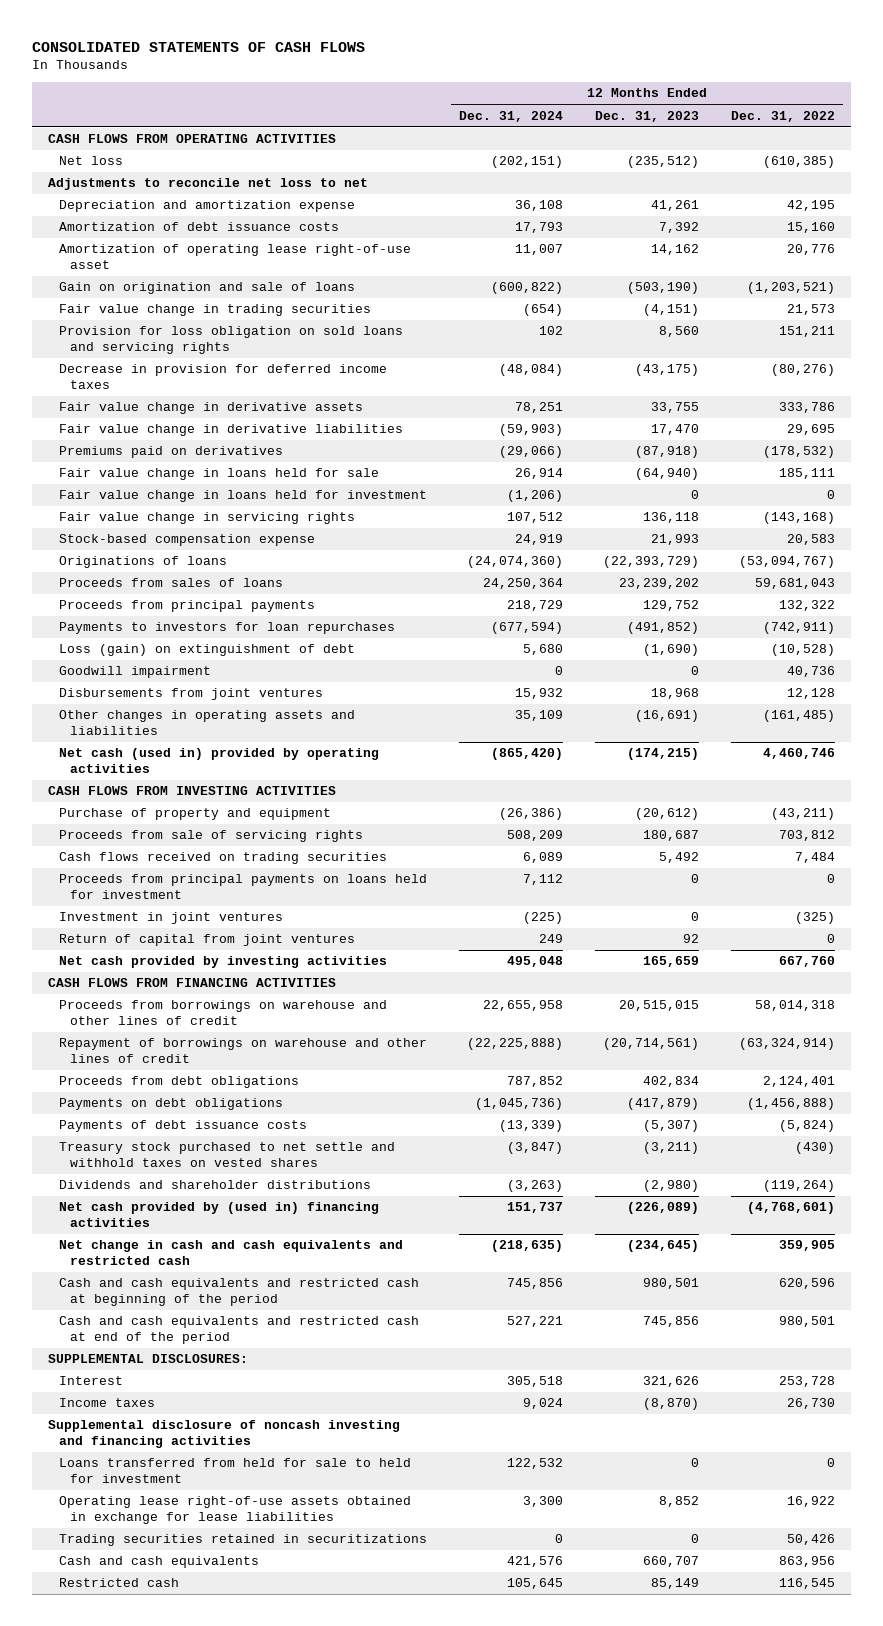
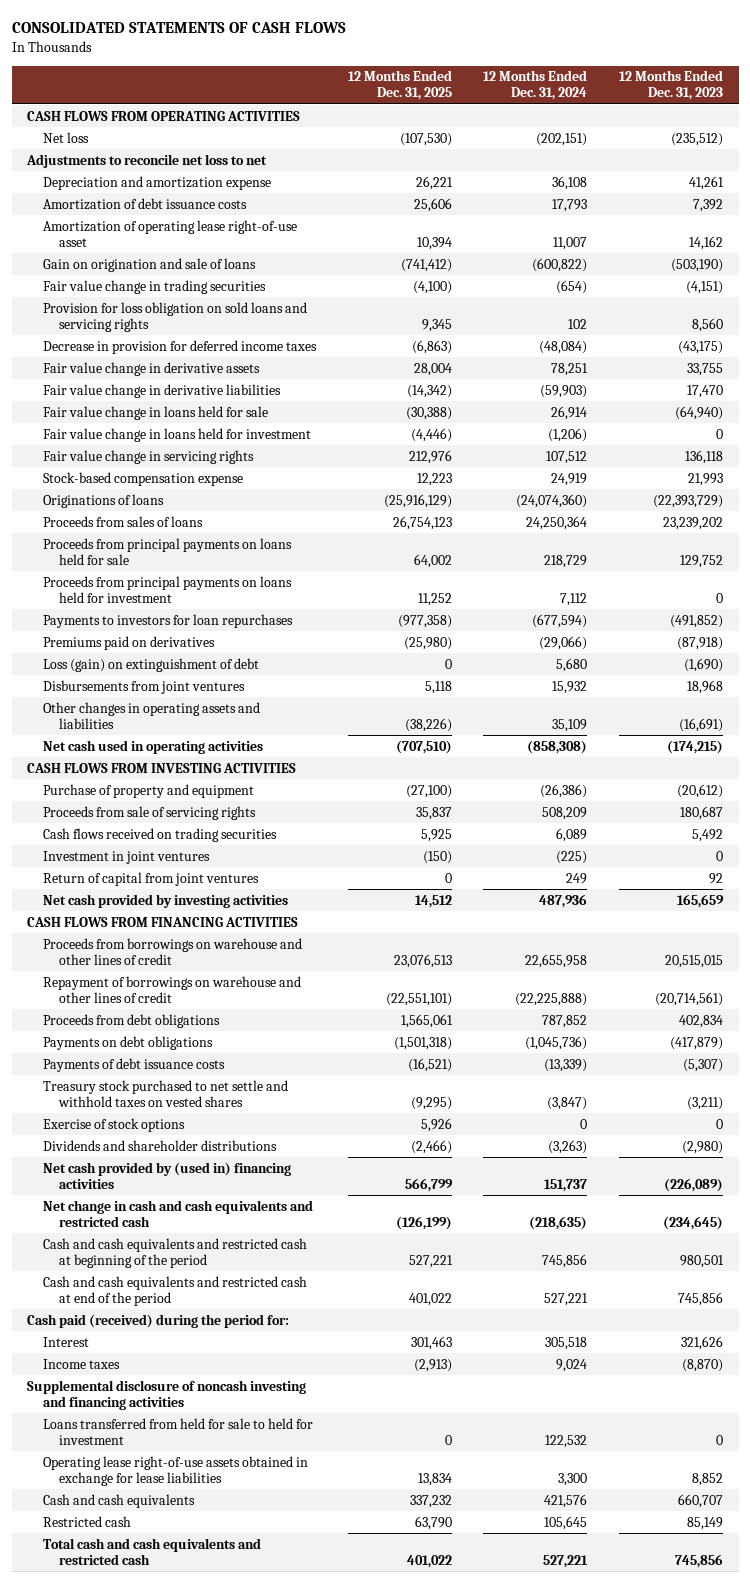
[731,110,836,122] Dec. 31, 2022 -> none
none -> [347,70,452,101] 12 Months Ended Dec. 31, 2025
[58,600,315,613] Proceeds from principal payments -> [43,537,293,565] Proceeds from principal payments on loans held for sale
[58,874,427,899] Proceeds from principal payments on loans held for investment -> [43,575,293,603] Proceeds from principal payments on loans held for investment
[58,446,283,459] Premiums paid on derivatives -> [43,635,216,650] Premiums paid on derivatives
[58,666,211,679] Goodwill impairment -> none
[58,748,379,773] Net cash (used in) provided by operating activities -> [43,739,264,754] Net cash used in operating activities
[490,748,563,761] (865,420) -> [527,739,588,754] (858,308)
[506,956,563,968] 495,048 -> [539,893,588,908] 487,936
none -> [43,1117,186,1132] Exercise of stock options
[47,1354,248,1364] SUPPLEMENTAL DISCLOSURES: -> none
none -> [27,1313,290,1328] Cash paid (received) during the period for:
[58,1534,427,1547] Trading securities retained in securitizations -> none
none -> [43,1537,262,1565] Total cash and cash equivalents and restricted cash

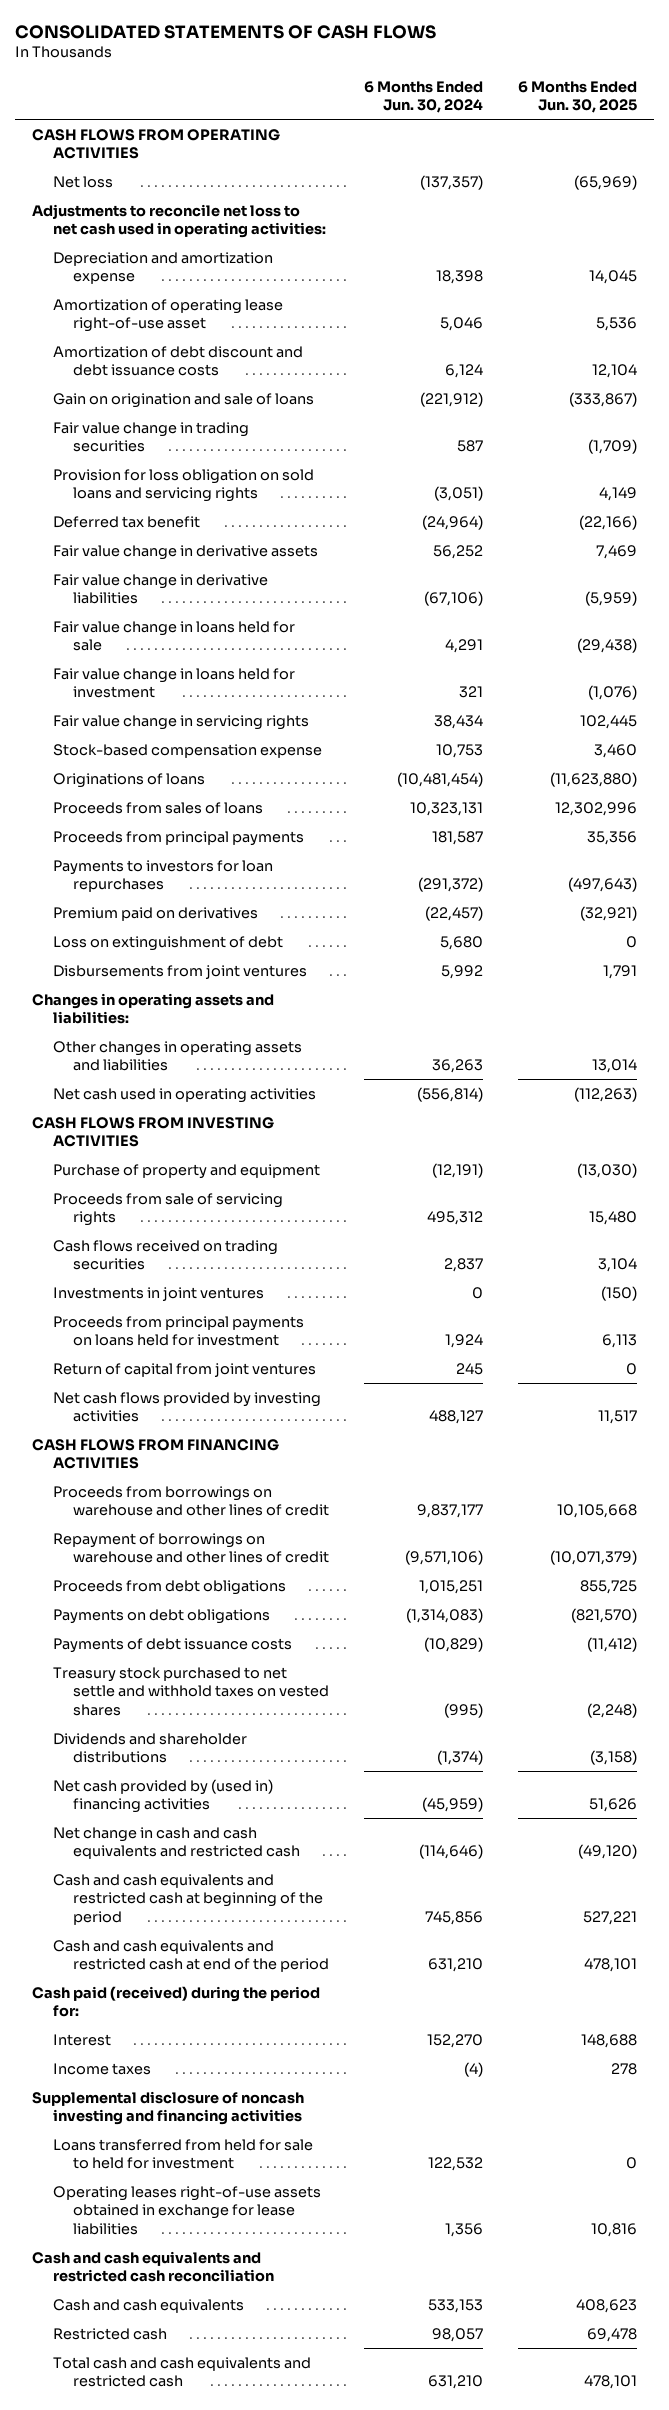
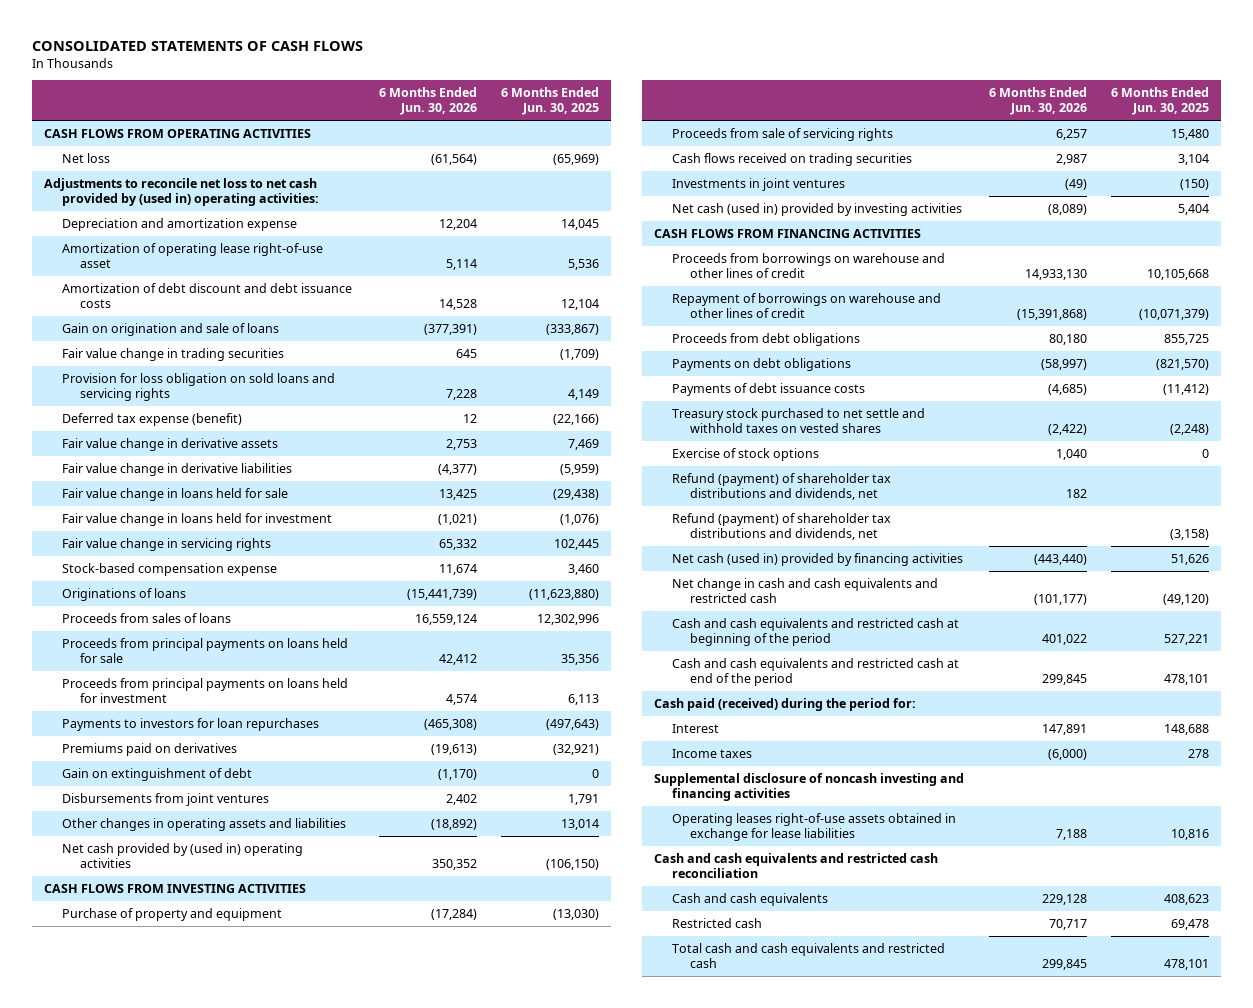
[364,80,484,114] 6 Months Ended Jun. 30, 2024 -> none
none -> [378,87,477,116] 6 Months Ended Jun. 30, 2026
[32,203,326,239] Adjustments to reconcile net loss to net cash used in operating activities: -> [44,177,320,206] Adjustments to reconcile net loss to net cash provided by (used in) operating activities:
[52,515,200,528] Deferred tax benefit -> [62,412,243,426] Deferred tax expense (benefit)
[52,830,304,846] Proceeds from principal payments -> [62,637,349,663] Proceeds from principal payments on loans held for sale
[52,1315,304,1347] Proceeds from principal payments on loans held for investment -> [62,677,349,703] Proceeds from principal payments on loans held for investment
[52,906,258,921] Premium paid on derivatives -> [62,742,238,756] Premiums paid on derivatives
[52,935,283,951] Loss on extinguishment of debt -> [62,767,253,781] Gain on extinguishment of debt
[32,992,275,1025] Changes in operating assets and liabilities: -> none
[52,1087,316,1103] Net cash used in operating activities -> [62,842,304,868] Net cash provided by (used in) operating activities
[573,1086,637,1102] (112,263) -> [545,858,599,870] (106,150)
[52,1362,316,1377] Return of capital from joint ventures -> none
[52,1391,321,1423] Net cash flows provided by investing activities -> [672,202,963,216] Net cash (used in) provided by investing activities
[597,1410,637,1425] 11,517 -> [1178,203,1210,215] 5,404
none -> [672,447,820,461] Exercise of stock options
none -> [672,472,892,500] Refund (payment) of shareholder tax distributions and dividends, net
[52,1732,247,1764] Dividends and shareholder distributions -> [672,512,892,540] Refund (payment) of shareholder tax distributions and dividends, net
[52,1778,273,1814] Net cash provided by (used in) financing activities -> [672,552,964,566] Net cash (used in) provided by financing activities
[52,2138,313,2170] Loans transferred from held for sale to held for investment -> none

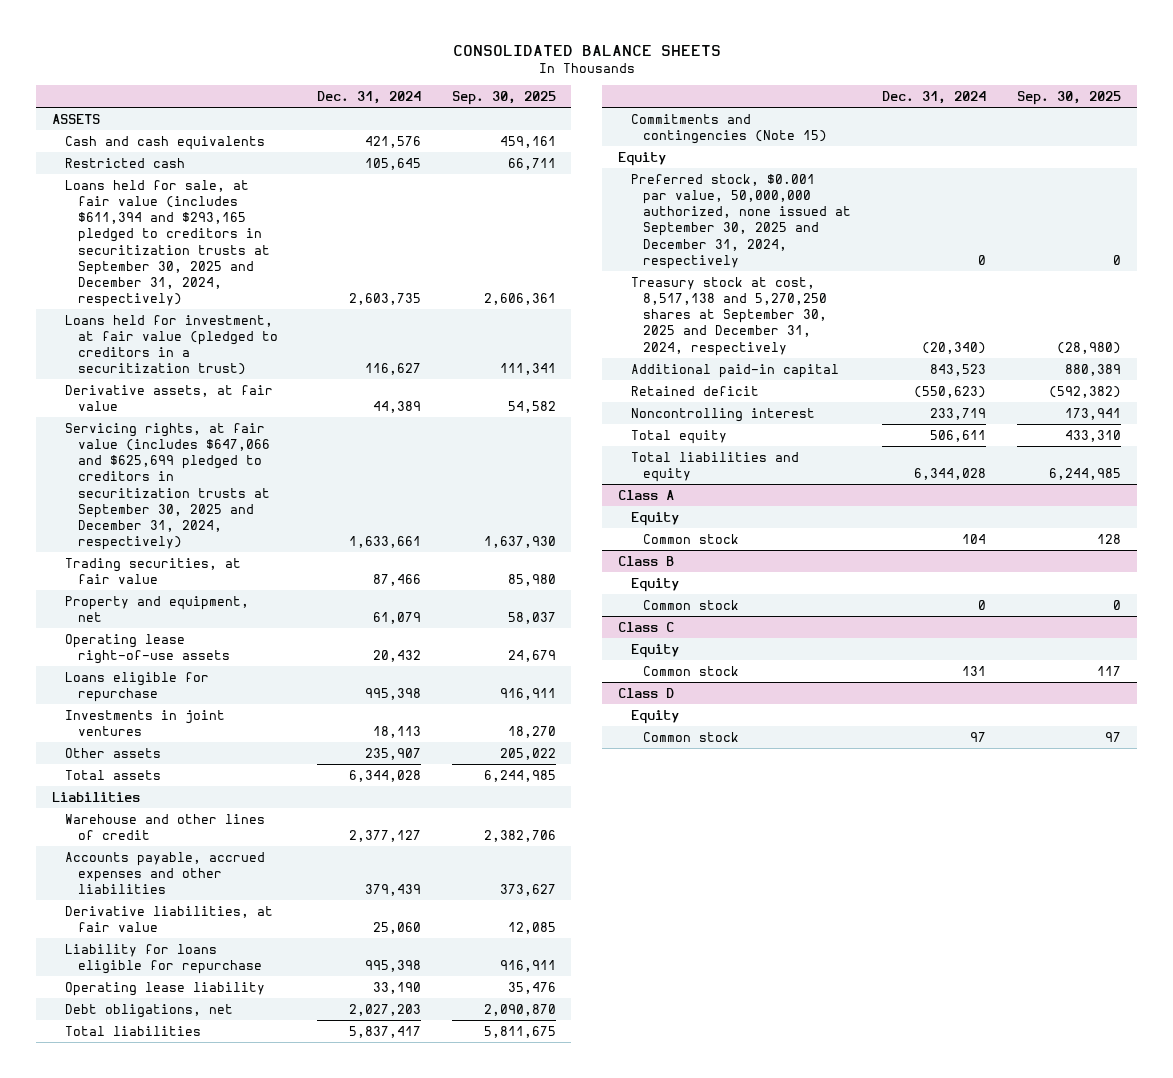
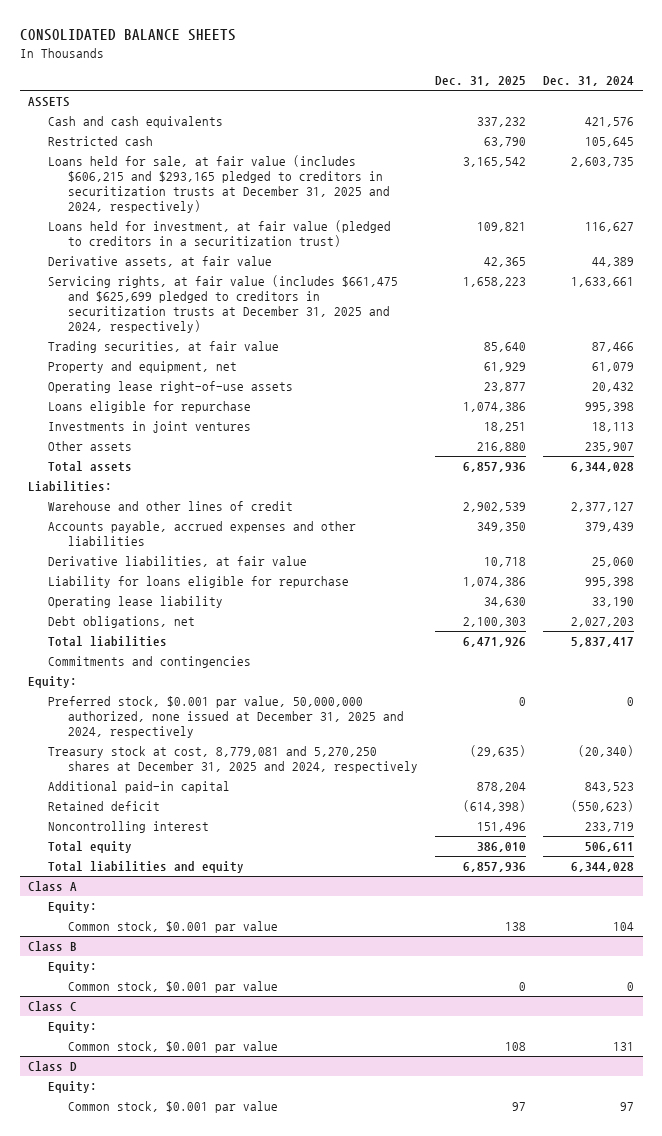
[451,90,556,105] Sep. 30, 2025 -> none
none -> [435,75,527,86] Dec. 31, 2025
[64,179,270,308] Loans held for sale, at fair value (includes $611,394 and $293,165 pledged to creditors in securitization trusts at September 30, 2025 and December 31, 2024, respectively) -> [48,155,391,213] Loans held for sale, at fair value (includes $606,215 and $293,165 pledged to creditors in securitization trusts at December 31, 2025 and 2024, respectively)
[64,422,270,551] Servicing rights, at fair value (includes $647,066 and $625,699 pledged to creditors in securitization trusts at September 30, 2025 and December 31, 2024, respectively) -> [48,275,399,333] Servicing rights, at fair value (includes $661,475 and $625,699 pledged to creditors in securitization trusts at December 31, 2025 and 2024, respectively)
[51,791,140,802] Liabilities -> [28,481,113,493] Liabilities:
[630,113,828,144] Commitments and contingencies (Note 15) -> [48,656,252,669] Commitments and contingencies
[617,151,666,166] Equity -> [28,676,78,689] Equity:
[630,173,852,269] Preferred stock, $0.001 par value, 50,000,000 authorized, none issued at September 30, 2025 and December 31, 2024, respectively -> [48,696,405,738] Preferred stock, $0.001 par value, 50,000,000 authorized, none issued at December 31, 2025 and 2024, respectively
[630,276,828,356] Treasury stock at cost, 8,517,138 and 5,270,250 shares at September 30, 2025 and December 31, 2024, respectively -> [48,746,419,774] Treasury stock at cost, 8,779,081 and 5,270,250 shares at December 31, 2025 and 2024, respectively
[630,511,679,526] Equity -> [48,901,98,914] Equity:
[643,533,740,544] Common stock -> [68,921,279,934] Common stock, $0.001 par value
[630,577,679,592] Equity -> [48,961,98,974] Equity:
[643,599,740,610] Common stock -> [68,981,279,994] Common stock, $0.001 par value
[630,643,679,658] Equity -> [48,1021,98,1034] Equity:
[643,665,740,676] Common stock -> [68,1041,279,1054] Common stock, $0.001 par value
[630,709,679,724] Equity -> [48,1081,98,1094] Equity:
[643,731,740,742] Common stock -> [68,1101,279,1114] Common stock, $0.001 par value

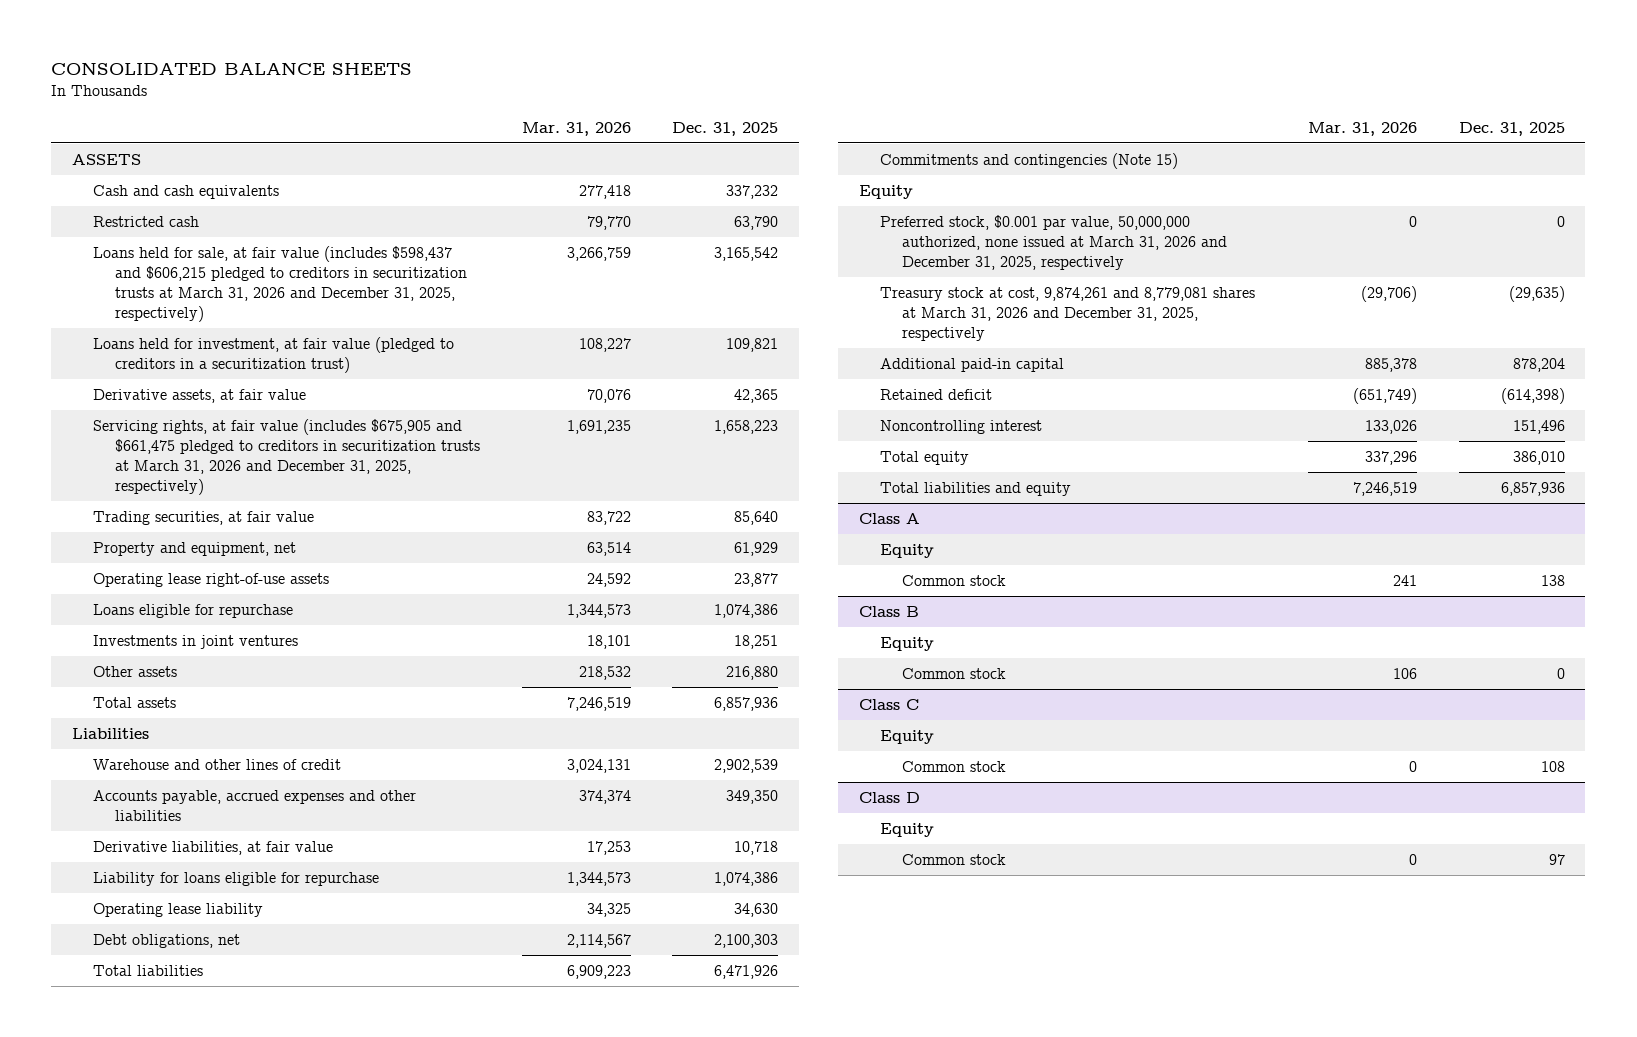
[543,75,635,86] Dec. 31, 2024 -> none
none -> [521,121,631,136] Mar. 31, 2026
[48,155,391,213] Loans held for sale, at fair value (includes $606,215 and $293,165 pledged to creditors in securitization trusts at December 31, 2025 and 2024, respectively) -> [93,245,468,323] Loans held for sale, at fair value (includes $598,437 and $606,215 pledged to creditors in securitization trusts at March 31, 2026 and December 31, 2025, respectively)
[48,275,399,333] Servicing rights, at fair value (includes $661,475 and $625,699 pledged to creditors in securitization trusts at December 31, 2025 and 2024, respectively) -> [93,418,481,496] Servicing rights, at fair value (includes $675,905 and $661,475 pledged to creditors in securitization trusts at March 31, 2026 and December 31, 2025, respectively)
[28,481,113,493] Liabilities: -> [71,727,149,739] Liabilities
[48,656,252,669] Commitments and contingencies -> [880,152,1179,169] Commitments and contingencies (Note 15)
[28,676,78,689] Equity: -> [858,184,913,199] Equity
[48,696,405,738] Preferred stock, $0.001 par value, 50,000,000 authorized, none issued at December 31, 2025 and 2024, respectively -> [880,214,1227,270] Preferred stock, $0.001 par value, 50,000,000 authorized, none issued at March 31, 2026 and December 31, 2025, respectively
[48,746,419,774] Treasury stock at cost, 8,779,081 and 5,270,250 shares at December 31, 2025 and 2024, respectively -> [880,286,1256,341] Treasury stock at cost, 9,874,261 and 8,779,081 shares at March 31, 2026 and December 31, 2025, respectively
[48,901,98,914] Equity: -> [880,543,935,558] Equity
[68,921,279,934] Common stock, $0.001 par value -> [901,574,1006,586] Common stock
[48,961,98,974] Equity: -> [880,636,935,651] Equity
[68,981,279,994] Common stock, $0.001 par value -> [901,667,1006,679] Common stock
[48,1021,98,1034] Equity: -> [880,729,935,744] Equity
[68,1041,279,1054] Common stock, $0.001 par value -> [901,760,1006,772] Common stock
[48,1081,98,1094] Equity: -> [880,822,935,837] Equity
[68,1101,279,1114] Common stock, $0.001 par value -> [901,853,1006,865] Common stock

